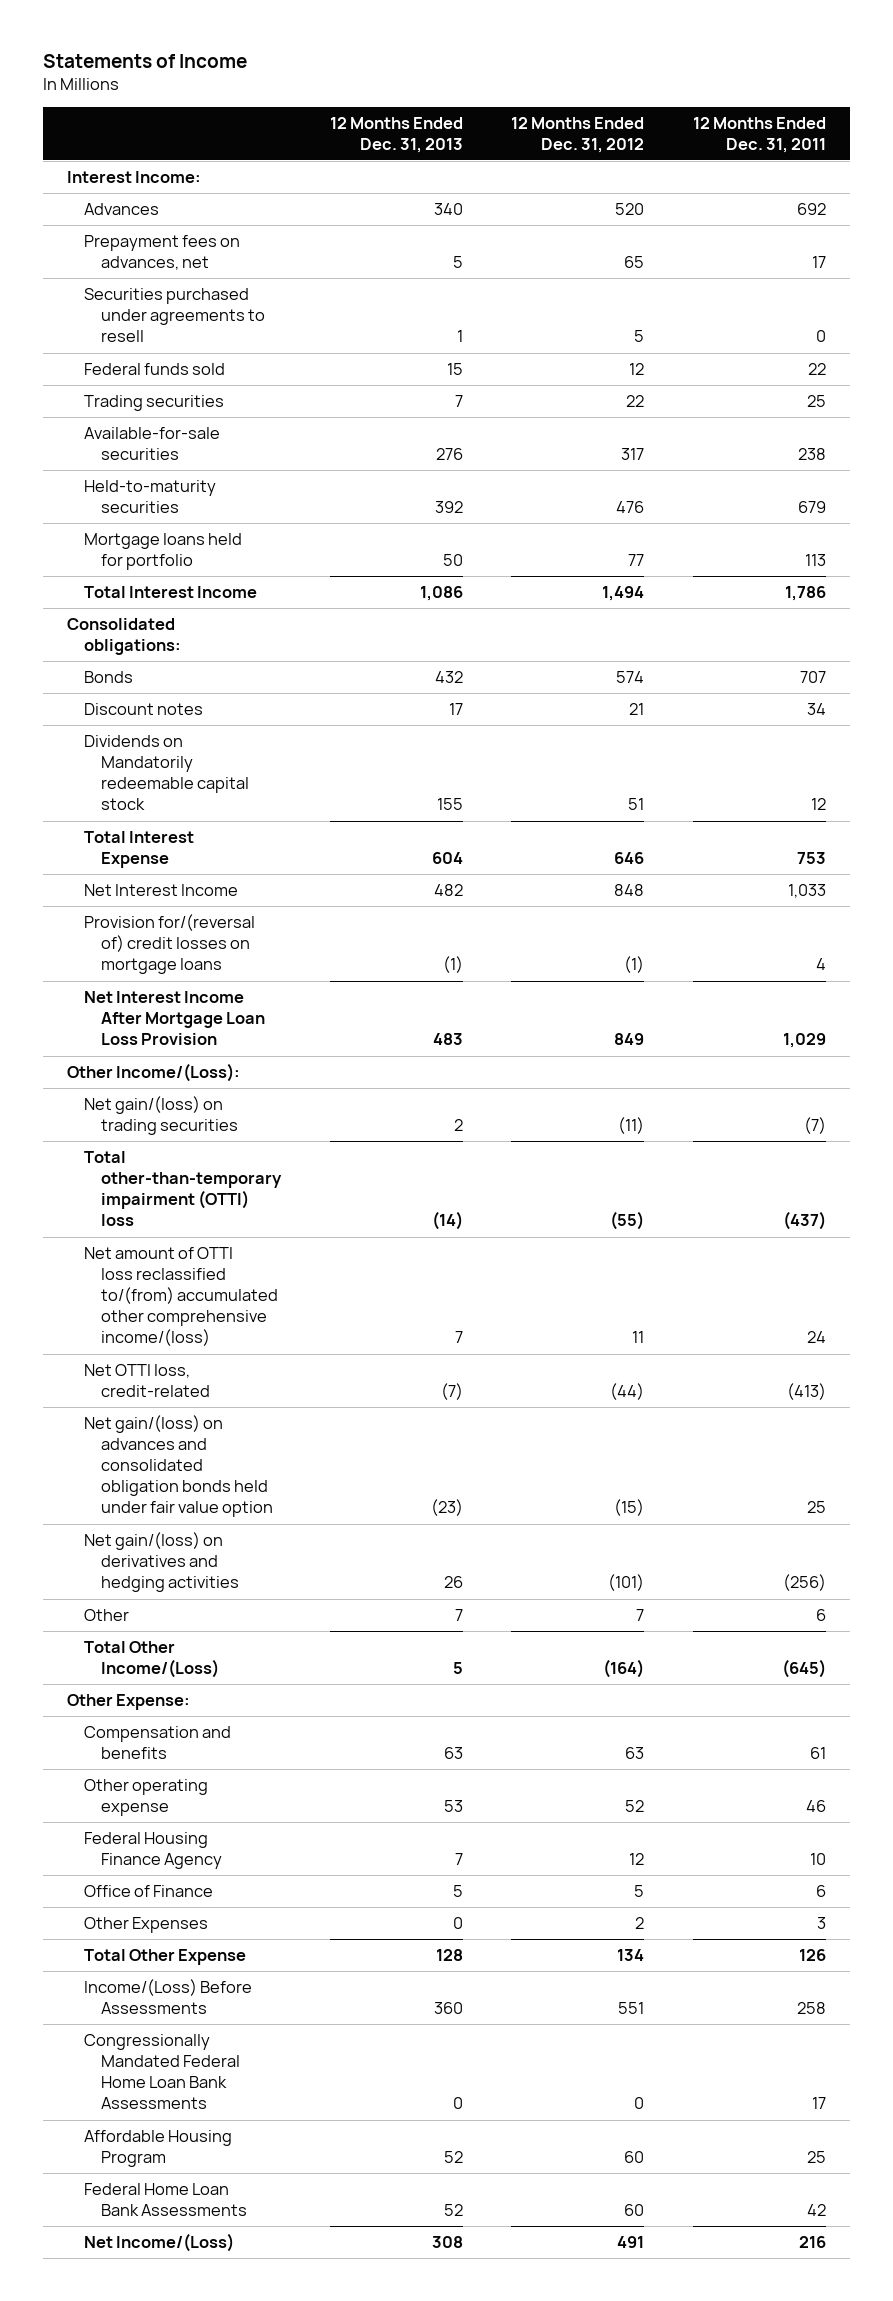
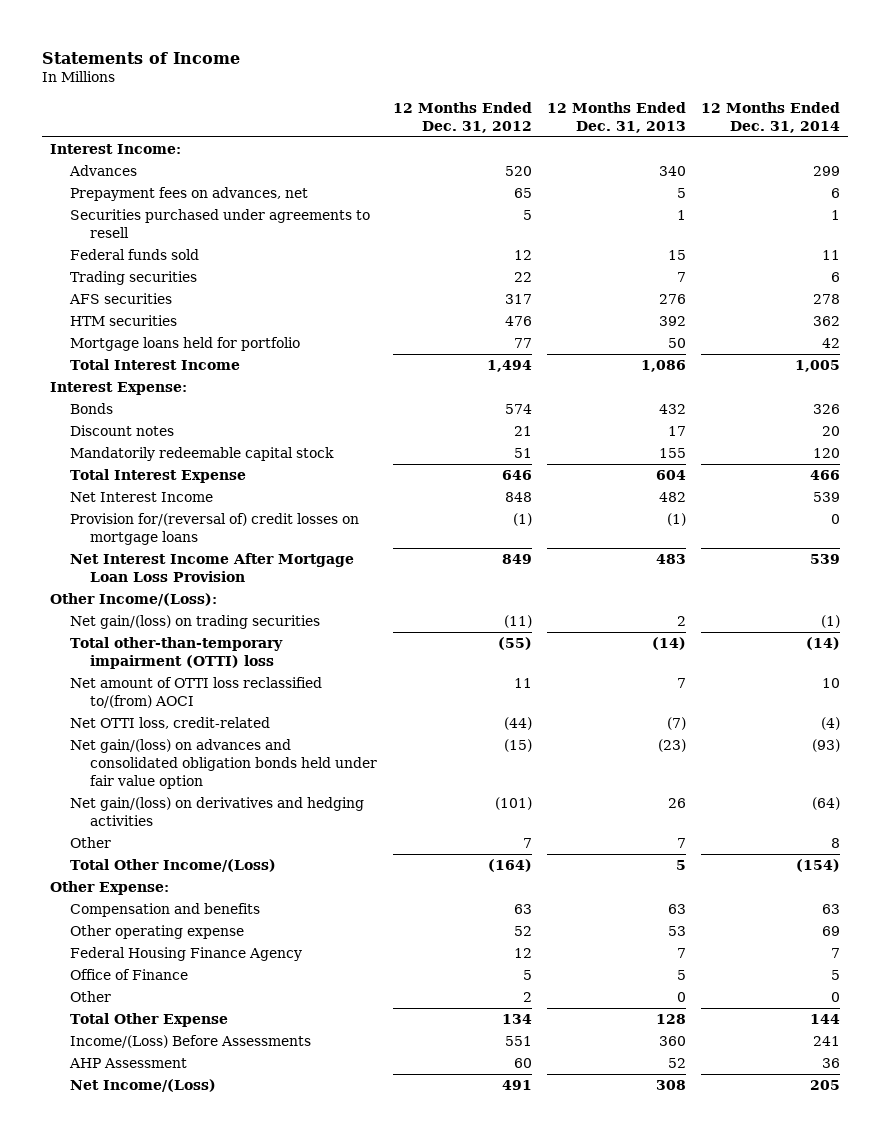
[692,116,826,153] 12 Months Ended Dec. 31, 2011 -> none
none -> [701,101,841,133] 12 Months Ended Dec. 31, 2014
[83,427,220,461] Available-for-sale securities -> [68,293,172,305] AFS securities
[83,480,216,514] Held-to-maturity securities -> [69,315,177,327] HTM securities
[67,618,181,656] Consolidated obligations: -> none
none -> [49,382,187,396] Interest Expense:
[83,735,249,811] Dividends on Mandatorily redeemable capital stock -> [69,447,334,462] Mandatorily redeemable capital stock
[83,1247,278,1347] Net amount of OTTI loss reclassified to/(from) accumulated other comprehensive income/(loss) -> [69,677,322,709] Net amount of OTTI loss reclassified to/(from) AOCI
[83,1917,208,1934] Other Expenses -> [69,991,111,1003] Other
[83,2034,240,2110] Congressionally Mandated Federal Home Loan Bank Assessments -> none
[83,2183,247,2217] Federal Home Loan Bank Assessments -> none
[83,2130,232,2168] Affordable Housing Program -> [68,1058,187,1069] AHP Assessment

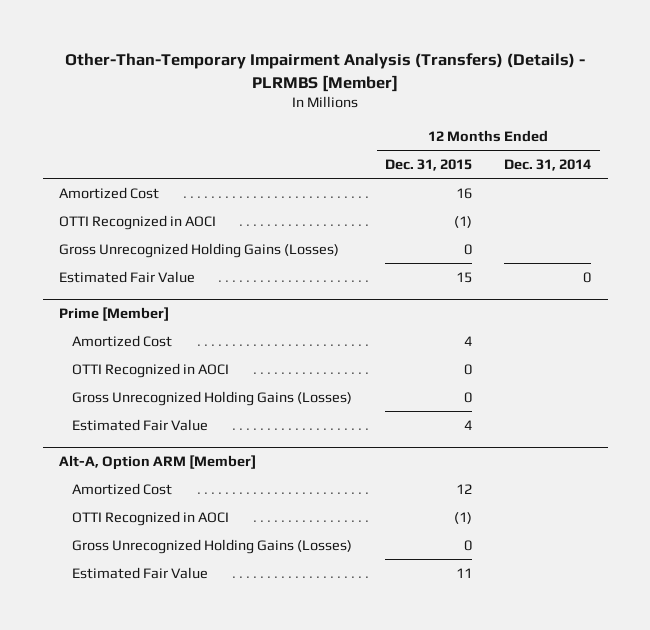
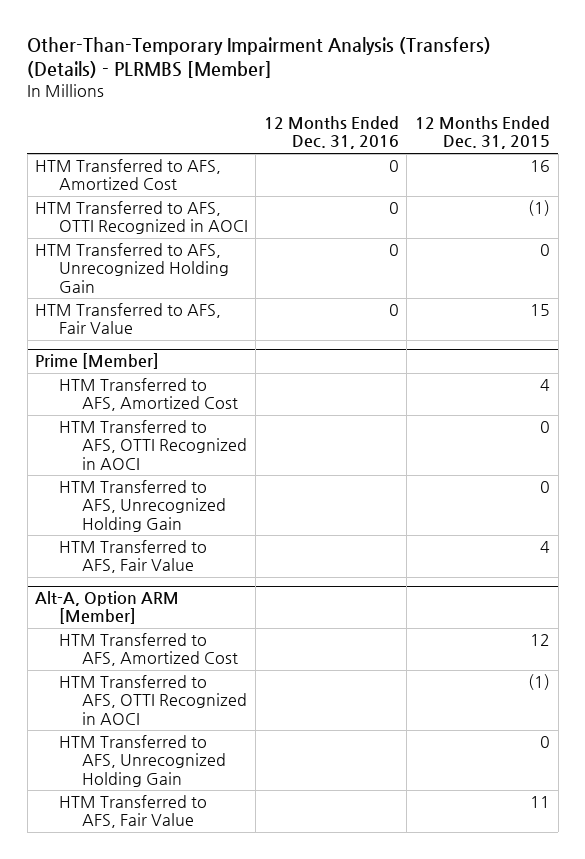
[504,158,592,171] Dec. 31, 2014 -> none
none -> [263,116,399,150] 12 Months Ended Dec. 31, 2016
[59,186,160,199] Amortized Cost -> [35,159,222,191] HTM Transferred to AFS, Amortized Cost
[59,214,217,230] OTTI Recognized in AOCI -> [35,201,248,235] HTM Transferred to AFS, OTTI Recognized in AOCI
[59,242,340,258] Gross Unrecognized Holding Gains (Losses) -> [35,243,229,293] HTM Transferred to AFS, Unrecognized Holding Gain
[59,270,196,283] Estimated Fair Value -> [35,303,222,335] HTM Transferred to AFS, Fair Value
[72,334,173,347] Amortized Cost -> [58,378,238,412] HTM Transferred to AFS, Amortized Cost
[72,362,230,378] OTTI Recognized in AOCI -> [58,420,247,470] HTM Transferred to AFS, OTTI Recognized in AOCI
[72,390,353,406] Gross Unrecognized Holding Gains (Losses) -> [58,480,226,532] HTM Transferred to AFS, Unrecognized Holding Gain
[72,418,209,431] Estimated Fair Value -> [58,540,207,574] HTM Transferred to AFS, Fair Value
[72,482,173,495] Amortized Cost -> [58,633,238,667] HTM Transferred to AFS, Amortized Cost
[72,510,230,526] OTTI Recognized in AOCI -> [58,675,247,725] HTM Transferred to AFS, OTTI Recognized in AOCI
[72,538,353,554] Gross Unrecognized Holding Gains (Losses) -> [58,735,226,787] HTM Transferred to AFS, Unrecognized Holding Gain
[72,566,209,579] Estimated Fair Value -> [58,795,207,829] HTM Transferred to AFS, Fair Value

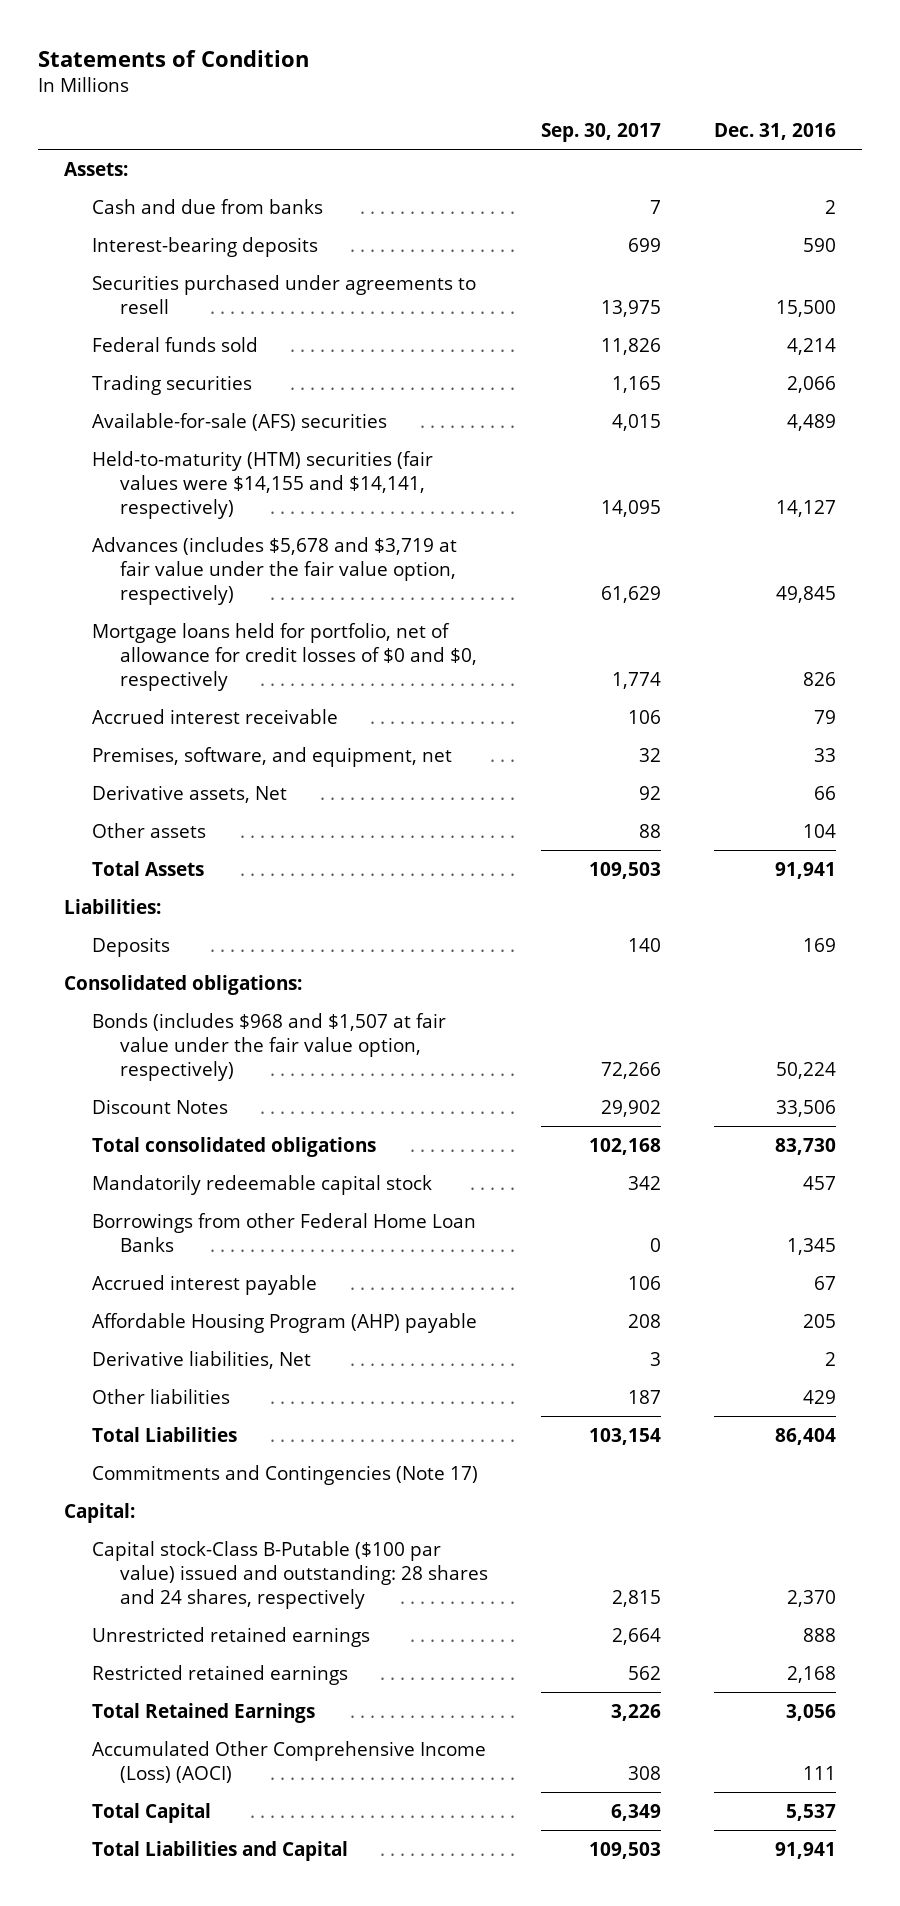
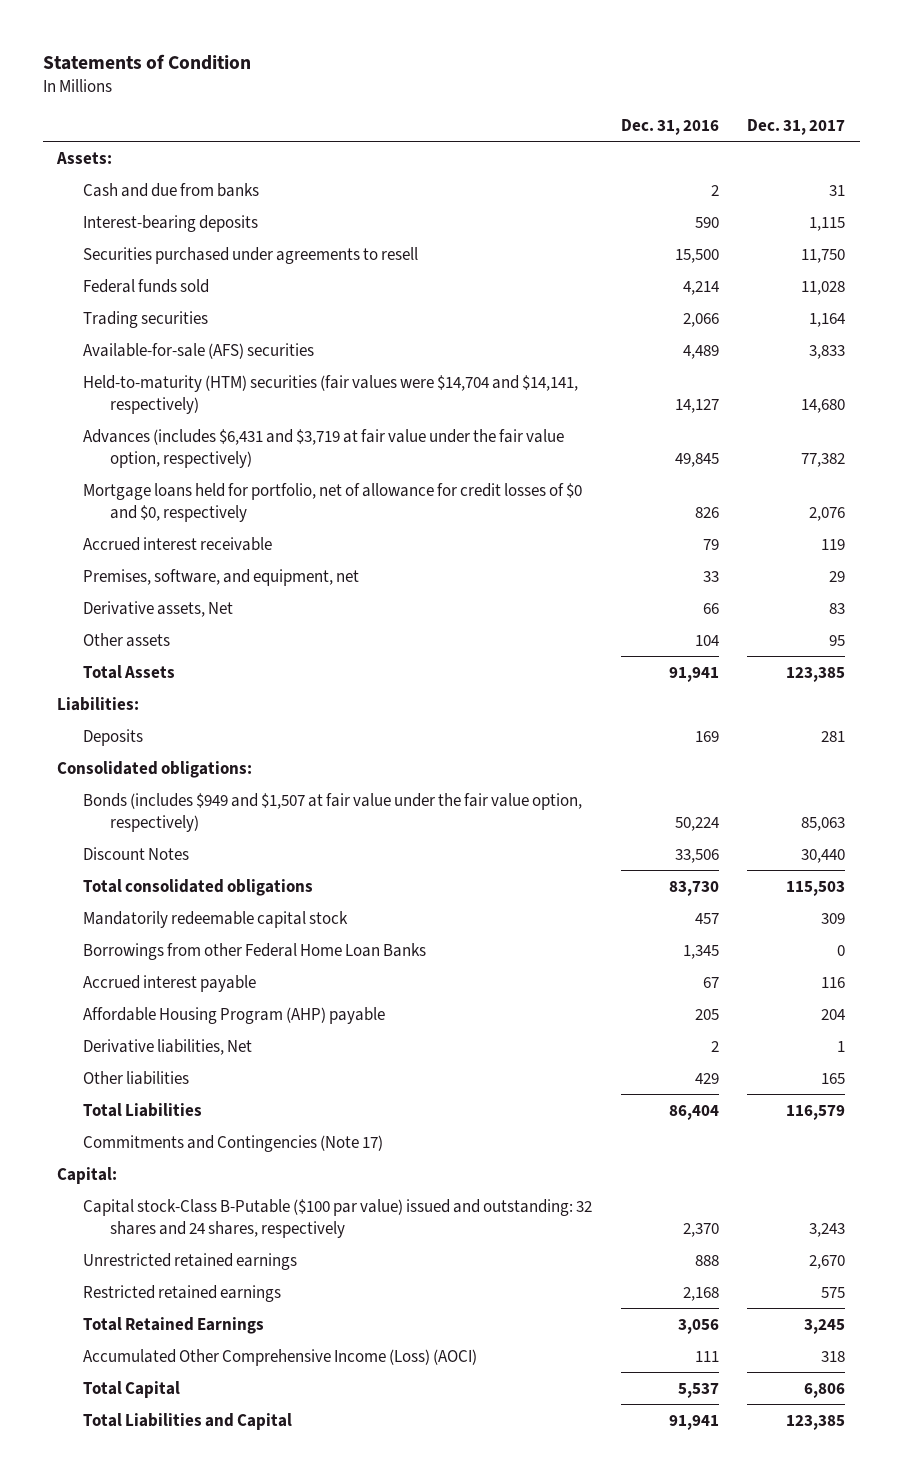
[541,123,662,143] Sep. 30, 2017 -> none
none -> [747,118,846,135] Dec. 31, 2017
[92,450,434,519] Held-to-maturity (HTM) securities (fair values were $14,155 and $14,141, respectively) -> [83,374,579,414] Held-to-maturity (HTM) securities (fair values were $14,704 and $14,141, respectively)
[92,536,458,605] Advances (includes $5,678 and $3,719 at fair value under the fair value option, respectively) -> [83,428,565,468] Advances (includes $6,431 and $3,719 at fair value under the fair value option, respectively)
[92,1012,447,1081] Bonds (includes $968 and $1,507 at fair value under the fair value option, respectively) -> [83,792,583,832] Bonds (includes $949 and $1,507 at fair value under the fair value option, respectively)
[92,1540,489,1609] Capital stock-Class B-Putable ($100 par value) issued and outstanding: 28 shares and 24 shares, respectively -> [83,1198,593,1238] Capital stock-Class B-Putable ($100 par value) issued and outstanding: 32 shares and 24 shares, respectively

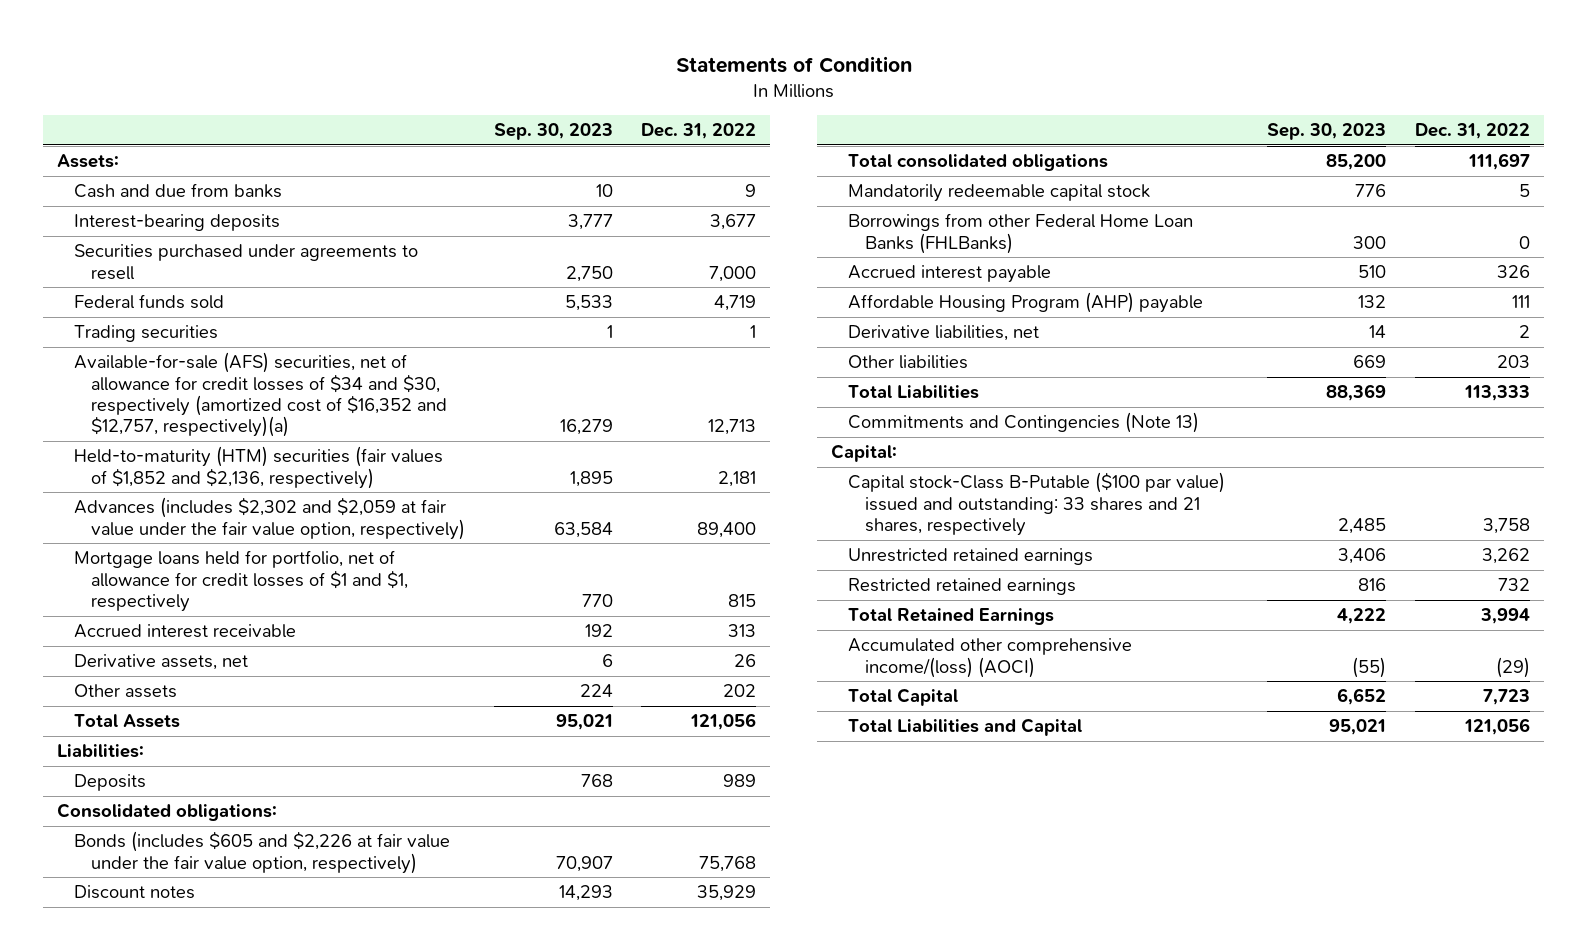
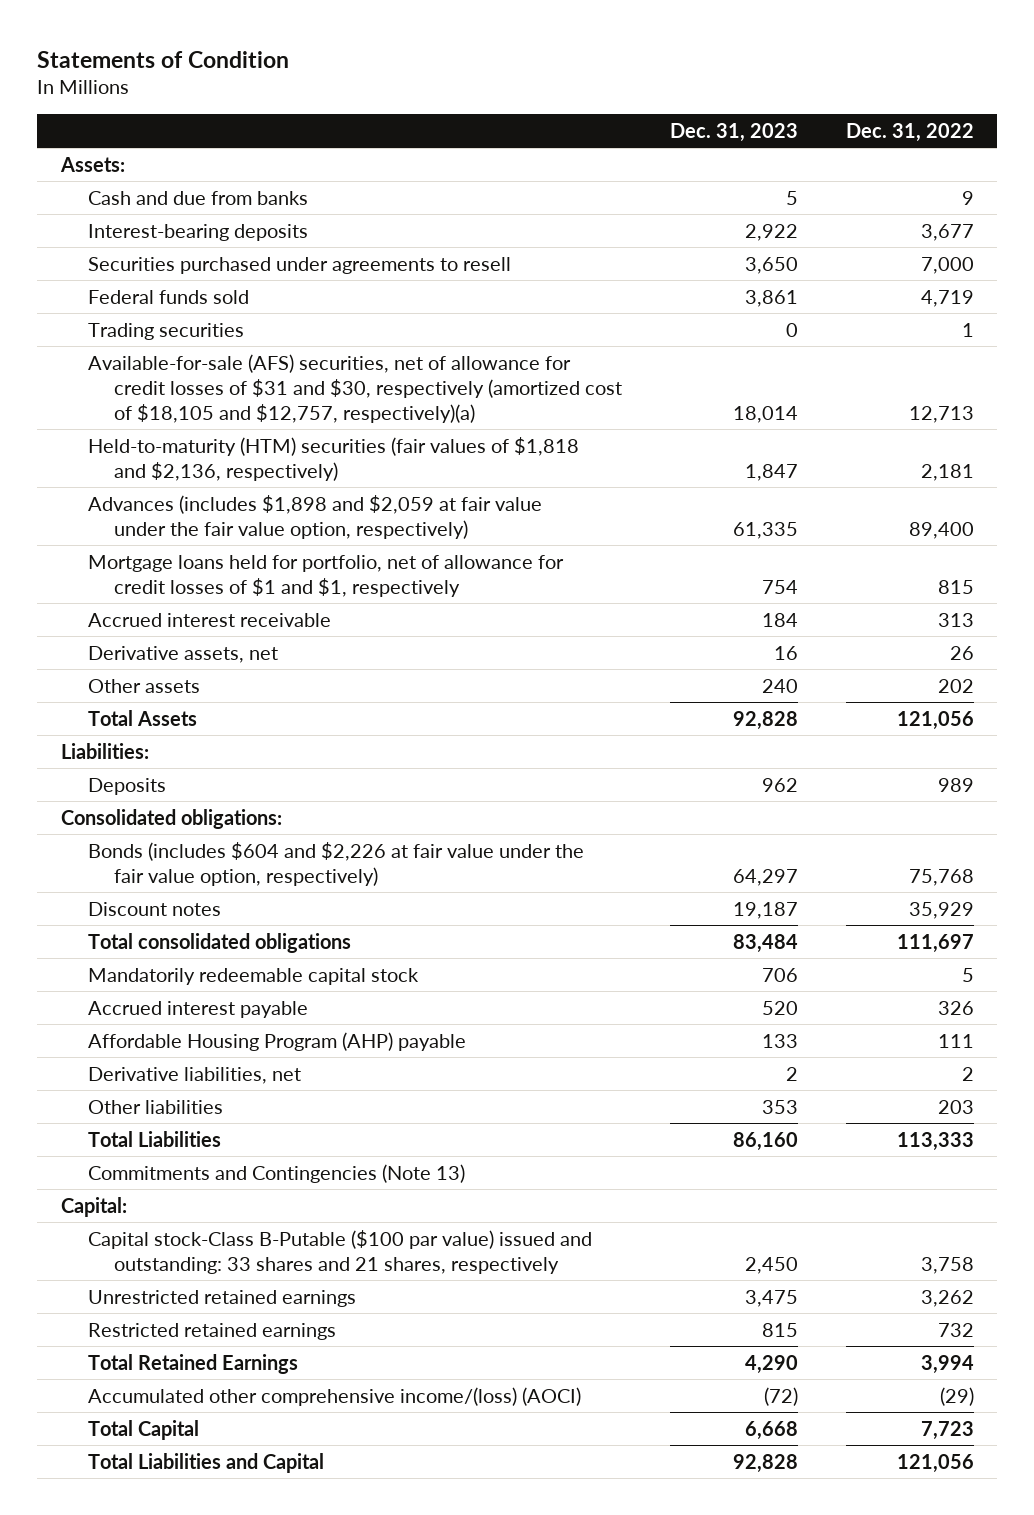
[493,123,613,141] Sep. 30, 2023 -> none
none -> [669,122,798,142] Dec. 31, 2023
[74,352,448,438] Available-for-sale (AFS) securities, net of allowance for credit losses of $34 and $30, respectively (amortized cost of $16,352 and $12,757, respectively)(a) -> [87,353,623,423] Available-for-sale (AFS) securities, net of allowance for credit losses of $31 and $30, respectively (amortized cost of $18,105 and $12,757, respectively)(a)
[74,446,444,489] Held-to-maturity (HTM) securities (fair values of $1,852 and $2,136, respectively) -> [87,436,579,481] Held-to-maturity (HTM) securities (fair values of $1,818 and $2,136, respectively)
[74,497,466,540] Advances (includes $2,302 and $2,059 at fair value under the fair value option, respectively) -> [87,494,542,539] Advances (includes $1,898 and $2,059 at fair value under the fair value option, respectively)
[74,831,451,874] Bonds (includes $605 and $2,226 at fair value under the fair value option, respectively) -> [87,841,584,886] Bonds (includes $604 and $2,226 at fair value under the fair value option, respectively)
[847,213,1193,254] Borrowings from other Federal Home Loan Banks (FHLBanks) -> none

